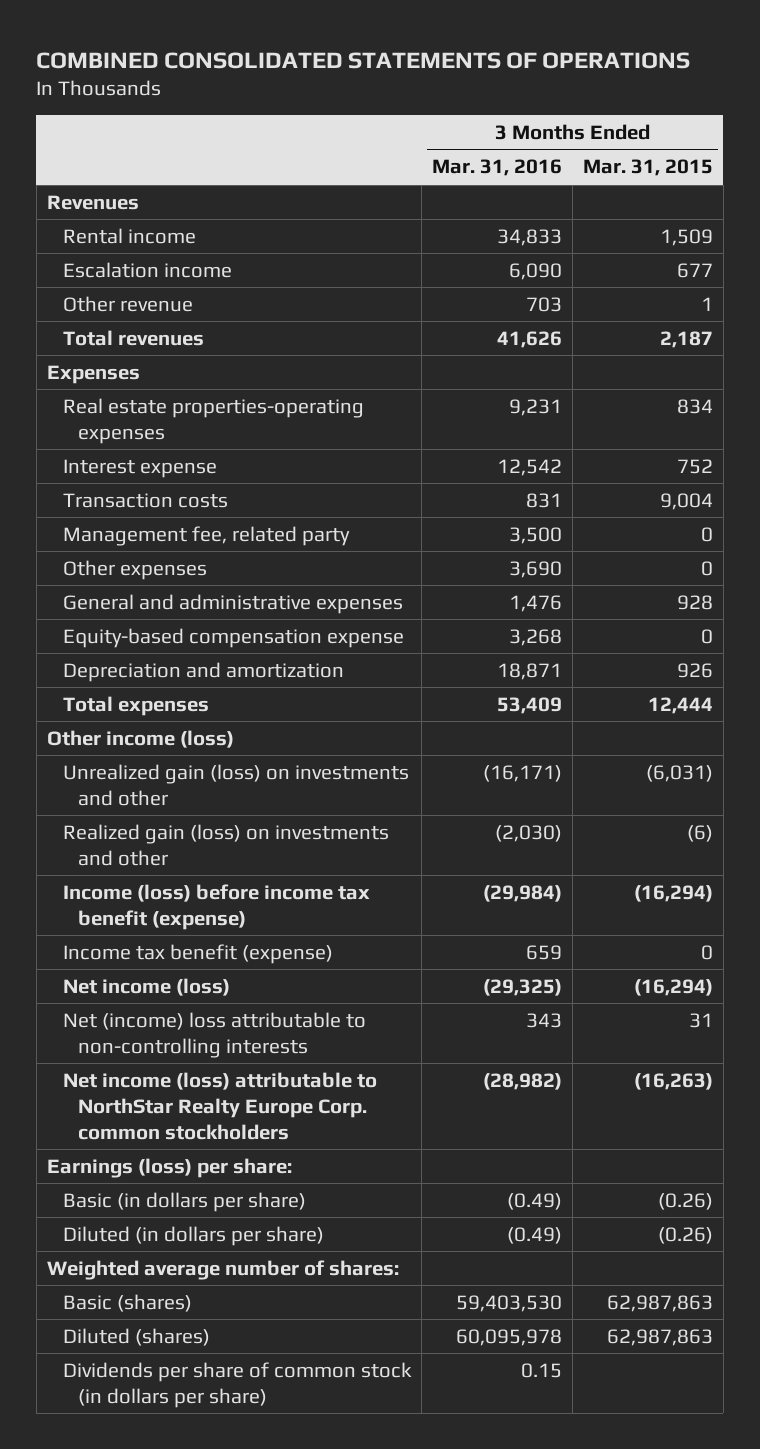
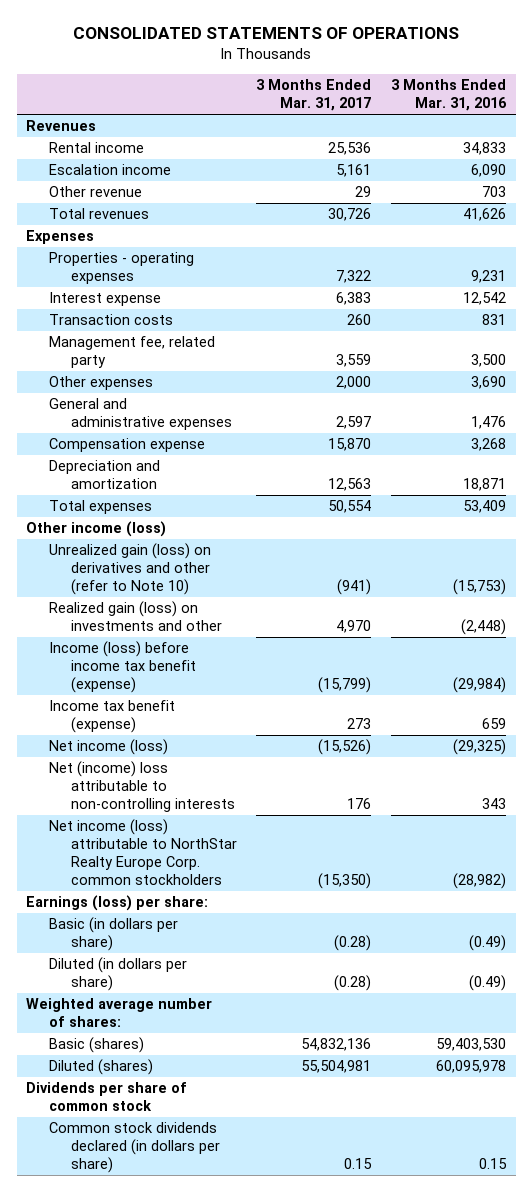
[36,51,691,69] COMBINED CONSOLIDATED STATEMENTS OF OPERATIONS -> [73,27,460,40] CONSOLIDATED STATEMENTS OF OPERATIONS
[582,159,713,177] Mar. 31, 2015 -> none
none -> [256,79,372,112] 3 Months Ended Mar. 31, 2017
[62,397,364,444] Real estate properties-operating expenses -> [48,252,194,285] Properties - operating expenses
[62,627,404,648] Equity-based compensation expense -> [48,438,205,453] Compensation expense
[62,763,409,806] Unrealized gain (loss) on investments and other -> [48,543,211,596] Unrealized gain (loss) on derivatives and other (refer to Note 10)
[483,764,563,782] (16,171) -> [452,579,506,596] (15,753)
[495,824,563,842] (2,030) -> [460,619,506,636] (2,448)
none -> [26,1082,188,1112] Dividends per share of common stock
[62,1361,412,1408] Dividends per share of common stock (in dollars per share) -> [48,1122,220,1174] Common stock dividends declared (in dollars per share)

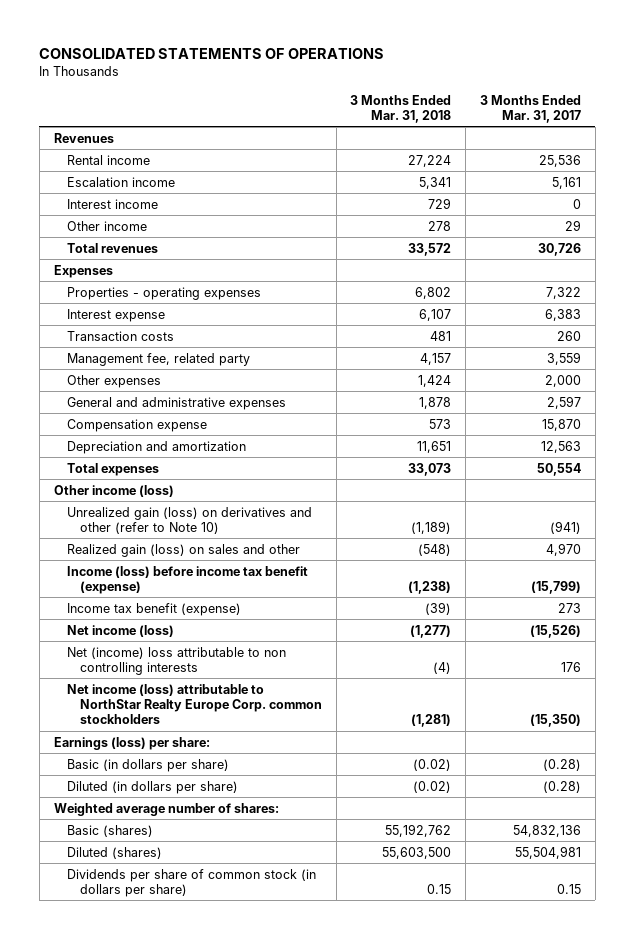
[390,79,507,112] 3 Months Ended Mar. 31, 2016 -> none
none -> [350,94,452,123] 3 Months Ended Mar. 31, 2018
none -> [66,198,158,209] Interest income
[48,186,142,198] Other revenue -> [66,220,147,231] Other income
[48,601,222,632] Realized gain (loss) on investments and other -> [66,543,300,557] Realized gain (loss) on sales and other
[48,761,235,813] Net (income) loss attributable to non-controlling interests -> [66,646,286,675] Net (income) loss attributable to non controlling interests
[26,1082,188,1112] Dividends per share of common stock -> none
[48,1122,220,1174] Common stock dividends declared (in dollars per share) -> [66,868,316,897] Dividends per share of common stock (in dollars per share)

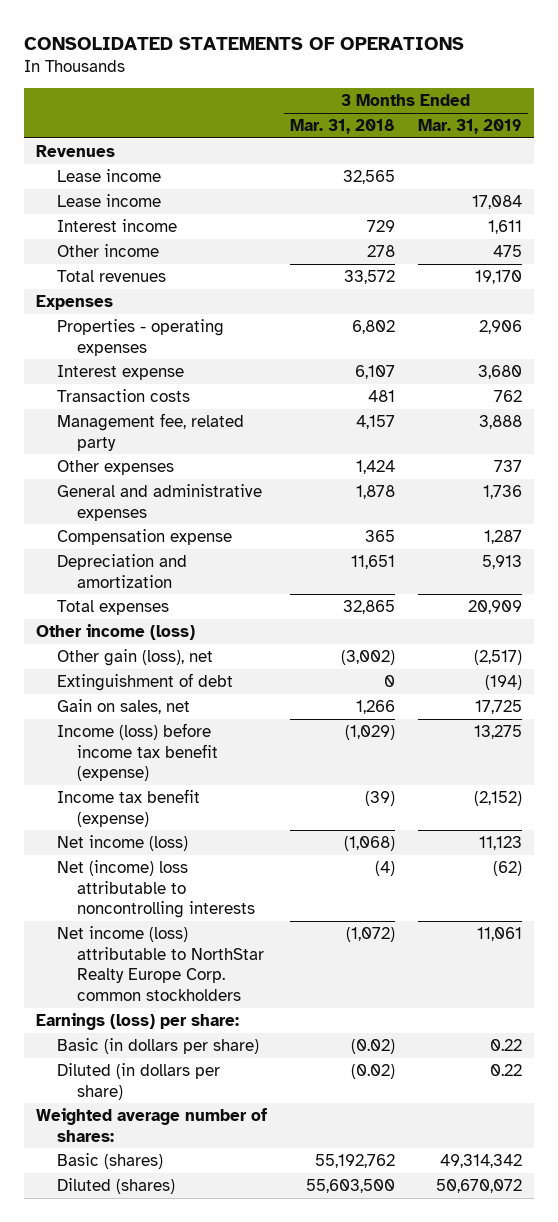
[479,94,581,123] 3 Months Ended Mar. 31, 2017 -> none
none -> [418,119,523,135] Mar. 31, 2019
[66,176,175,187] Escalation income -> none
[66,154,150,165] Rental income -> [56,169,161,183] Lease income
[408,154,452,167] 27,224 -> [343,170,396,185] 32,565
none -> [56,194,161,208] Lease income
[429,418,452,429] 573 -> [365,530,396,543] 365
[408,462,452,476] 33,073 -> [343,600,396,615] 32,865
[66,506,312,534] Unrealized gain (loss) on derivatives and other (refer to Note 10) -> [56,649,213,667] Other gain (loss), net
[411,520,452,534] (1,189) -> [341,650,396,666] (3,002)
none -> [56,673,233,692] Extinguishment of debt
[66,543,300,557] Realized gain (loss) on sales and other -> [56,699,190,715] Gain on sales, net
[418,543,452,556] (548) -> [356,700,396,715] 1,266
[408,580,452,594] (1,238) -> [345,725,396,741] (1,029)
[410,624,452,638] (1,277) -> [344,836,396,852] (1,068)
[66,646,286,675] Net (income) loss attributable to non controlling interests -> [56,860,256,919] Net (income) loss attributable to noncontrolling interests
[411,714,452,728] (1,281) -> [346,927,396,943] (1,072)
[66,868,316,897] Dividends per share of common stock (in dollars per share) -> none

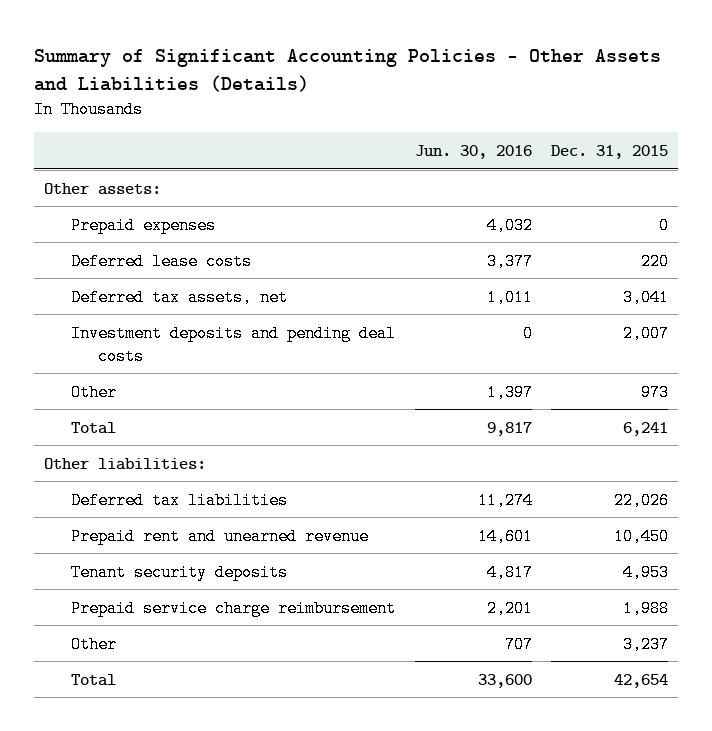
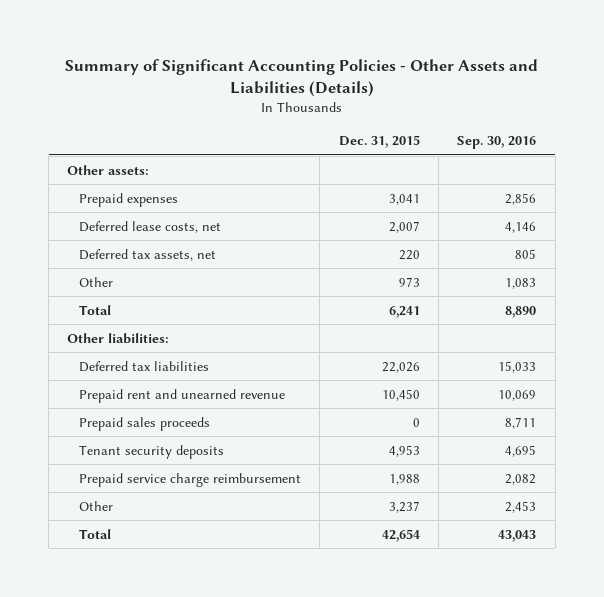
[414,144,532,159] Jun. 30, 2016 -> none
none -> [457,135,537,149] Sep. 30, 2016
[71,324,397,365] Investment deposits and pending deal costs -> none
[659,216,670,234] 0 -> [388,193,420,205] 3,041
[71,252,253,270] Deferred lease costs -> [78,220,221,233] Deferred lease costs, net
[641,252,670,270] 220 -> [388,220,420,233] 2,007
[623,288,670,306] 3,041 -> [398,249,420,260] 220
none -> [78,416,210,431] Prepaid sales proceeds

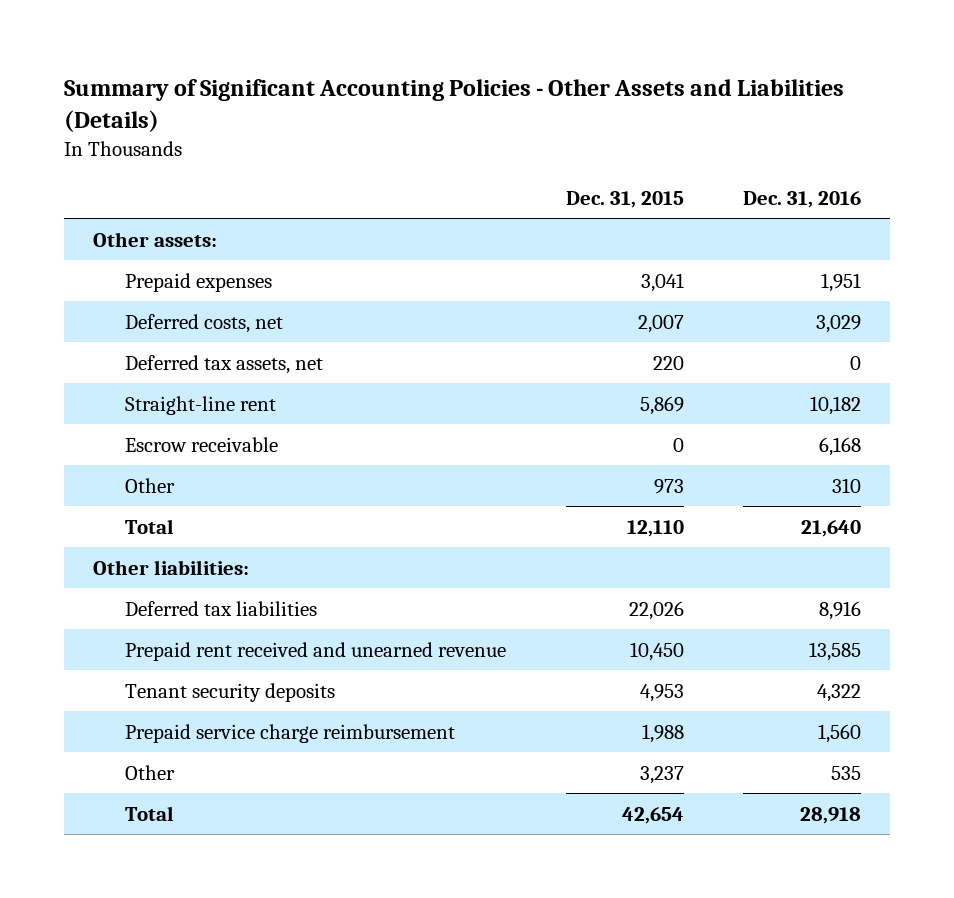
[457,135,537,149] Sep. 30, 2016 -> none
none -> [742,190,861,208] Dec. 31, 2016
[78,220,221,233] Deferred lease costs, net -> [125,313,284,333] Deferred costs, net
none -> [125,395,277,415] Straight-line rent
none -> [125,436,279,452] Escrow receivable
[388,305,420,318] 6,241 -> [626,519,684,537] 12,110
[78,416,210,431] Prepaid sales proceeds -> none
[78,388,285,403] Prepaid rent and unearned revenue -> [125,641,507,661] Prepaid rent received and unearned revenue

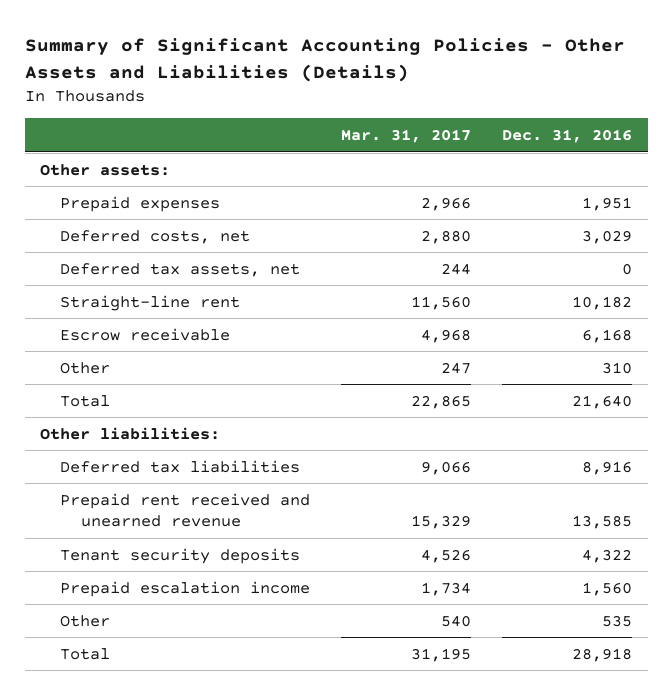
[565,190,684,208] Dec. 31, 2015 -> none
none -> [341,129,472,144] Mar. 31, 2017
[125,723,456,743] Prepaid service charge reimbursement -> [60,580,311,597] Prepaid escalation income

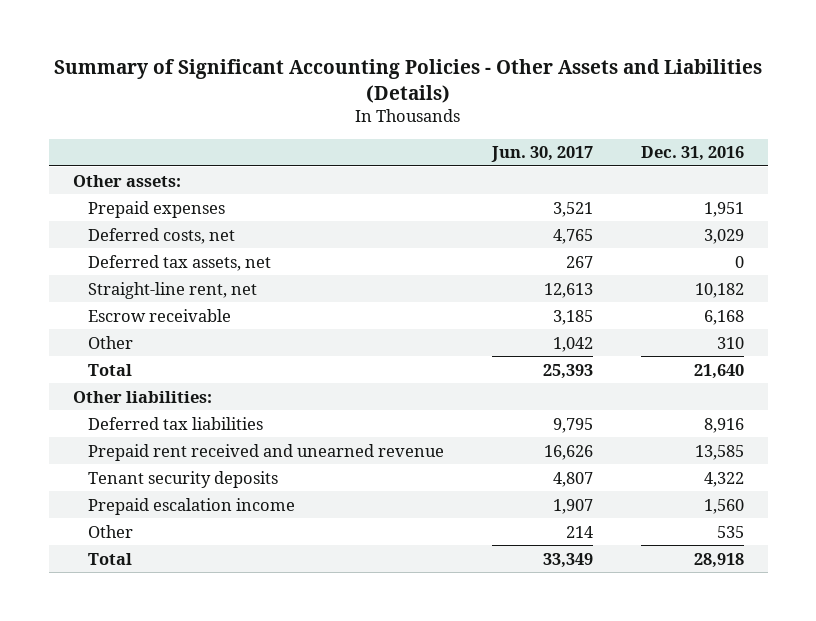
[341,129,472,144] Mar. 31, 2017 -> none
none -> [490,146,593,163] Jun. 30, 2017
[60,294,241,311] Straight-line rent -> [87,281,257,299] Straight-line rent, net

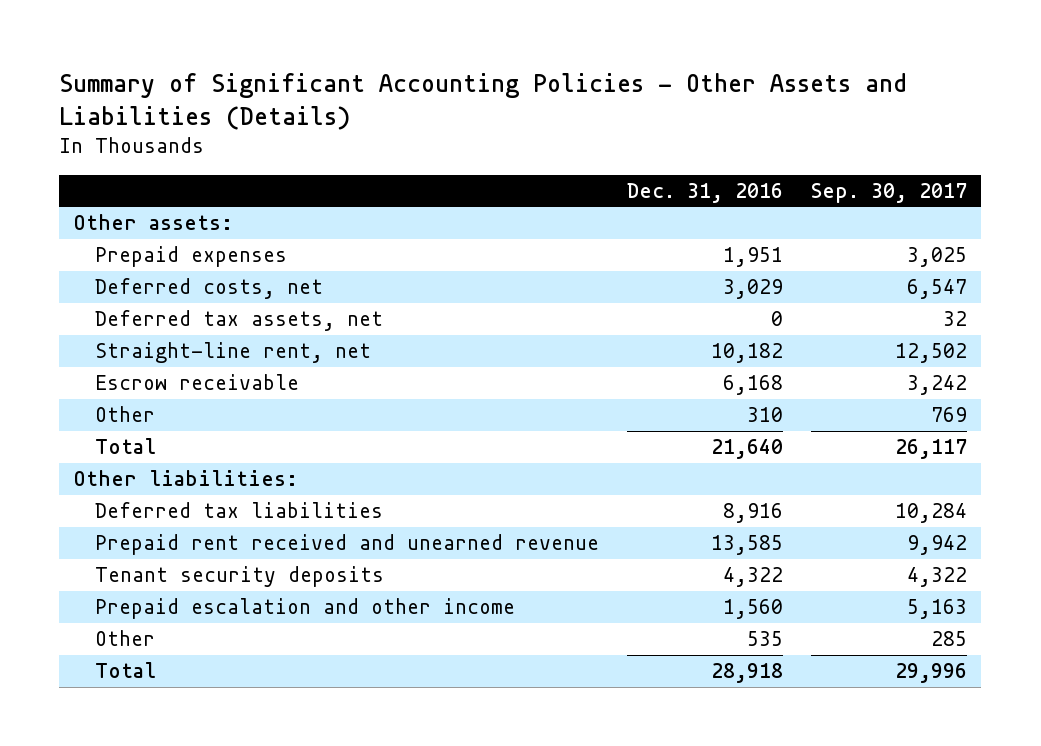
[490,146,593,163] Jun. 30, 2017 -> none
none -> [811,182,968,203] Sep. 30, 2017
[87,497,295,515] Prepaid escalation income -> [95,598,516,620] Prepaid escalation and other income

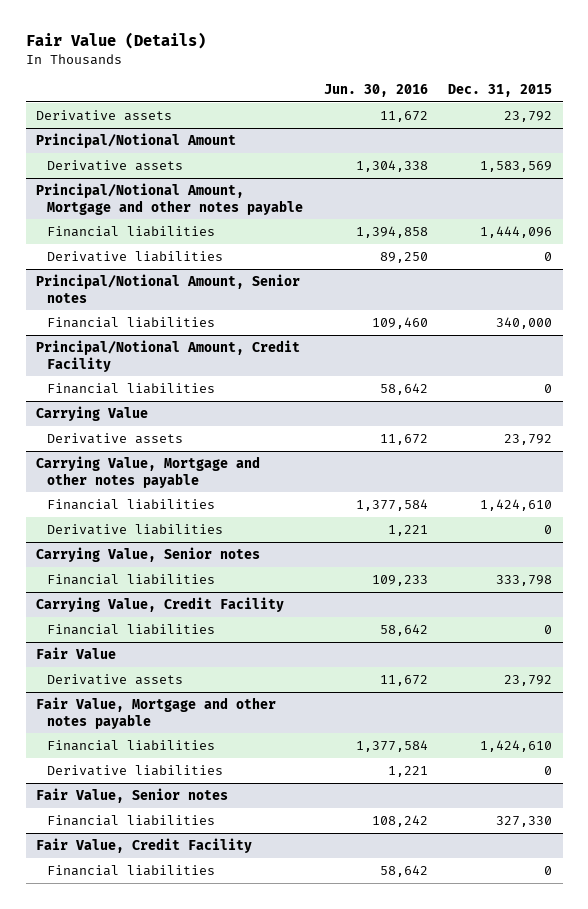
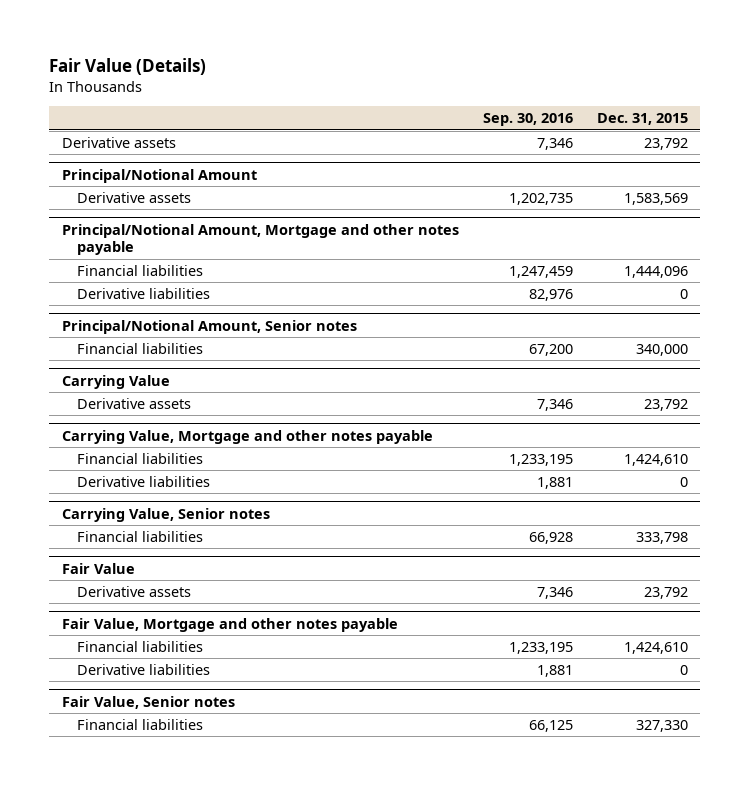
[323,83,428,97] Jun. 30, 2016 -> none
none -> [482,113,573,127] Sep. 30, 2016
[36,340,301,372] Principal/Notional Amount, Credit Facility -> none
[46,383,215,395] Financial liabilities -> none
[36,597,285,613] Carrying Value, Credit Facility -> none
[46,624,215,636] Financial liabilities -> none
[36,838,253,854] Fair Value, Credit Facility -> none
[46,865,215,877] Financial liabilities -> none

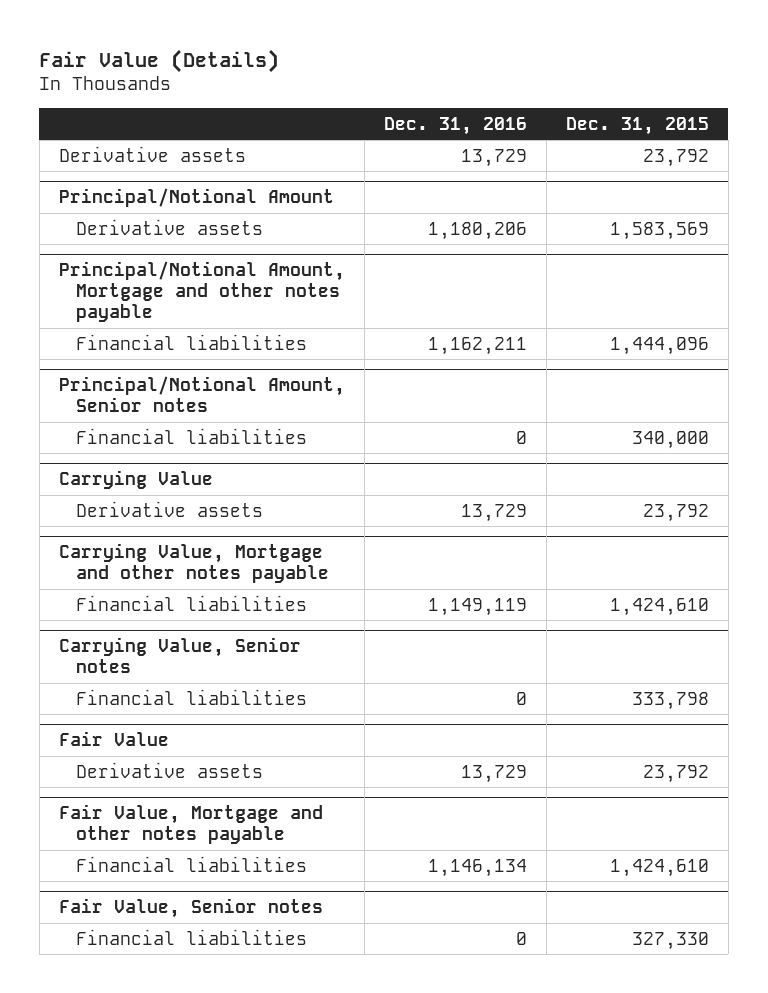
[482,113,573,127] Sep. 30, 2016 -> none
none -> [383,116,527,135] Dec. 31, 2016
[77,287,211,299] Derivative liabilities -> none
[77,475,211,487] Derivative liabilities -> none
[77,663,211,675] Derivative liabilities -> none

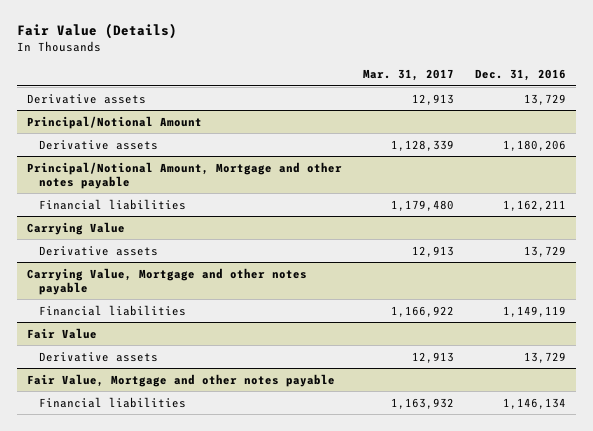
[565,116,709,135] Dec. 31, 2015 -> none
none -> [363,69,455,82] Mar. 31, 2017
[58,376,345,413] Principal/Notional Amount, Senior notes -> none
[76,427,308,444] Financial liabilities -> none
[58,637,301,674] Carrying Value, Senior notes -> none
[76,688,308,705] Financial liabilities -> none
[58,898,323,919] Fair Value, Senior notes -> none
[76,928,308,945] Financial liabilities -> none

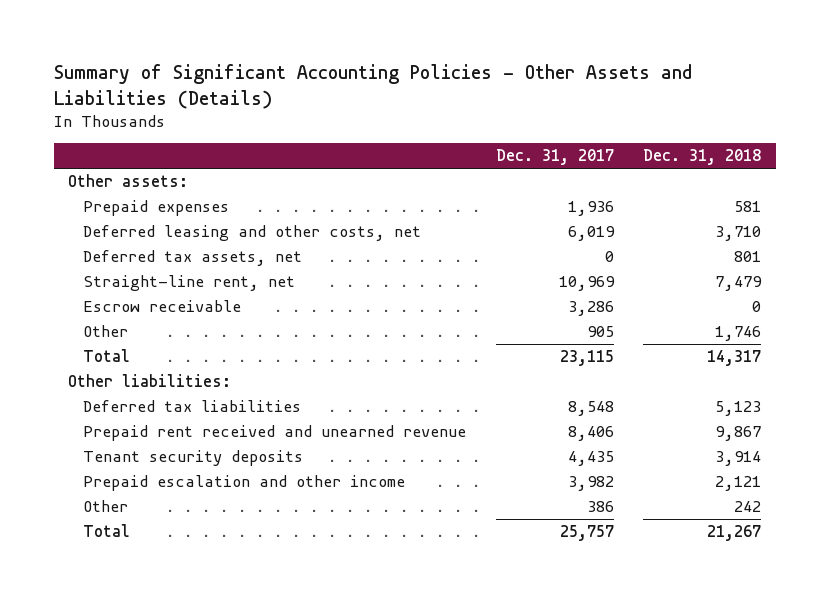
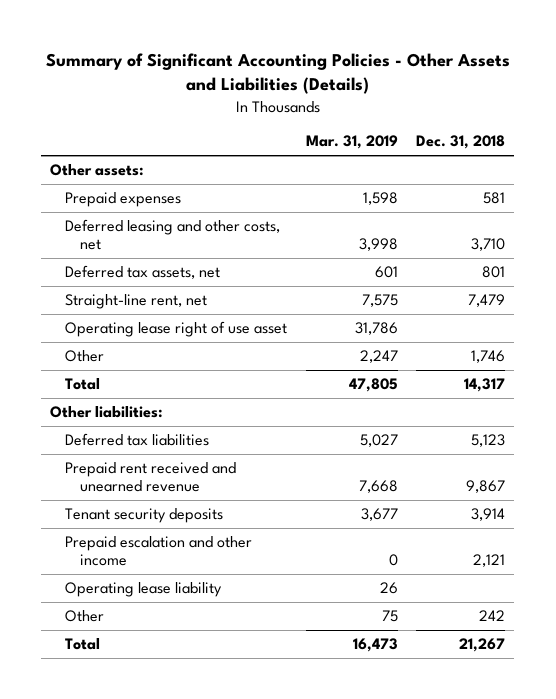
[495,149,614,166] Dec. 31, 2017 -> none
none -> [305,135,398,150] Mar. 31, 2019
[83,300,242,313] Escrow receivable -> none
none -> [65,321,288,338] Operating lease right of use asset
none -> [65,582,223,598] Operating lease liability

